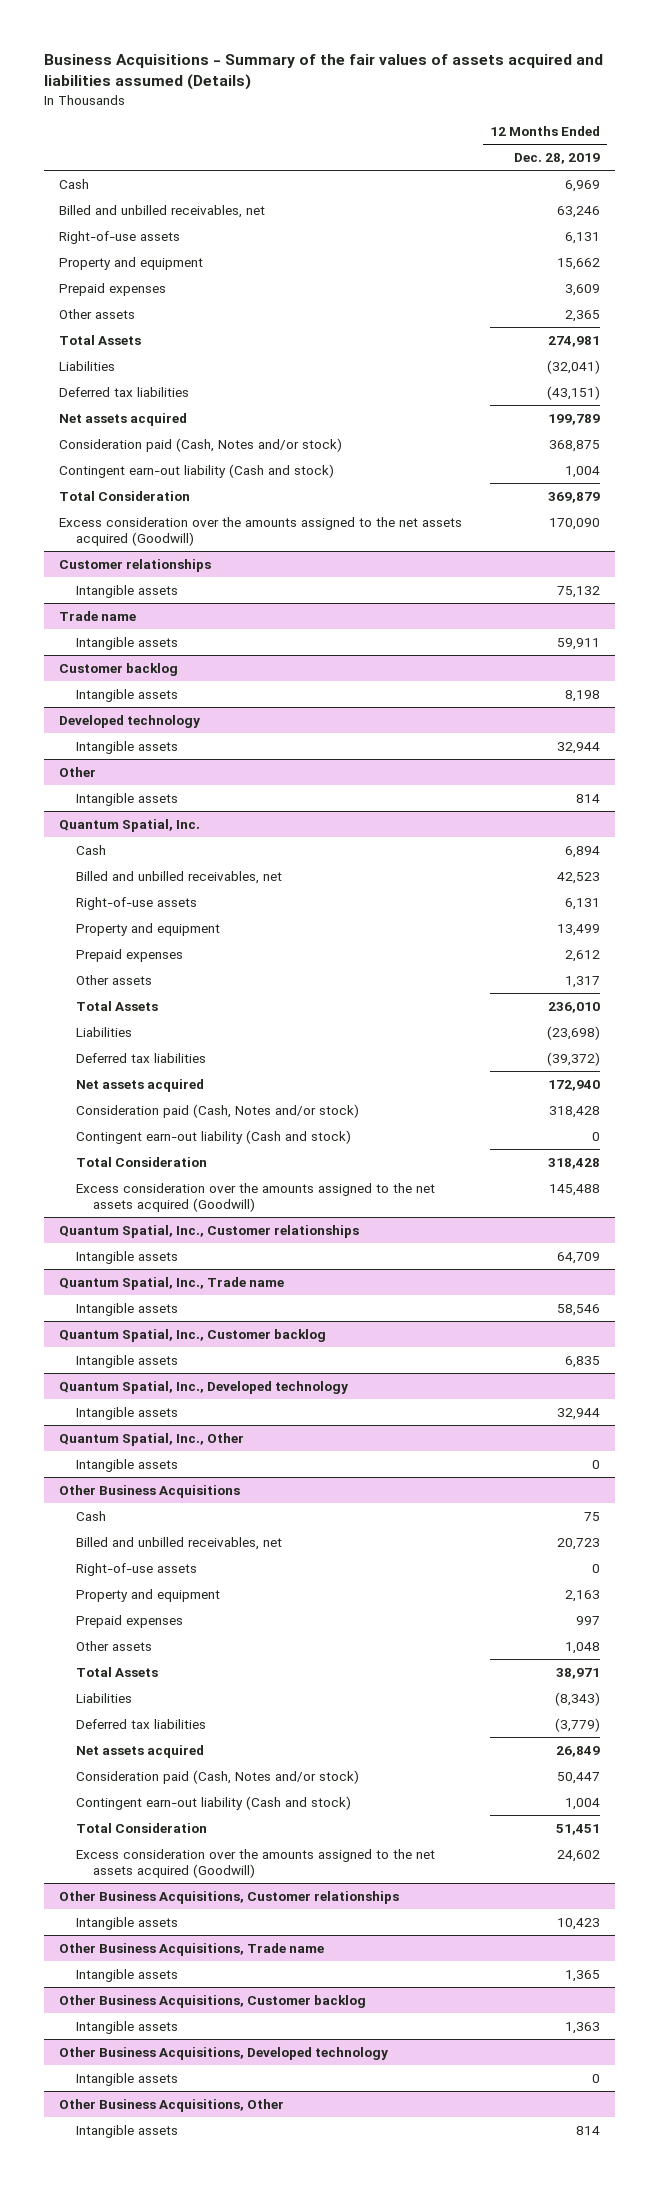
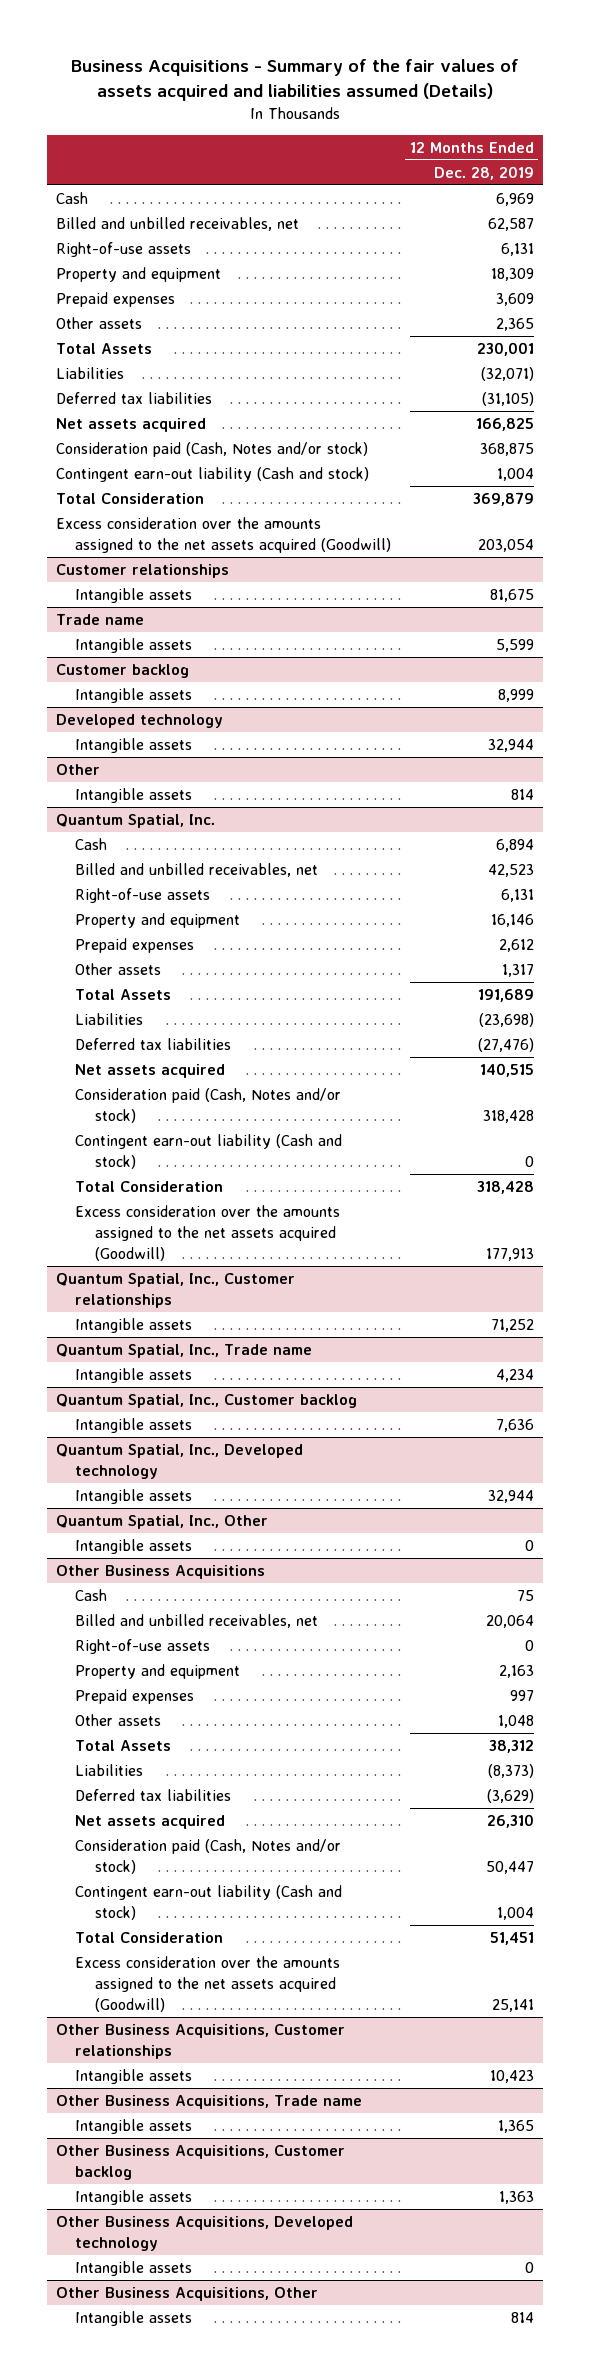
[557,205,601,218] 63,246 -> [487,218,534,232] 62,587
[557,257,601,270] 15,662 -> [490,268,534,282] 18,309
[548,335,601,347] 274,981 -> [476,342,534,357] 230,001
[547,359,601,374] (32,041) -> [480,367,534,382] (32,071)
[547,385,601,400] (43,151) -> [481,392,534,407] (31,105)
[548,413,601,425] 199,789 -> [475,418,534,432] 166,825
[549,517,601,530] 170,090 -> [477,538,534,552] 203,054
[557,585,601,598] 75,132 -> [489,589,534,603] 81,675
[557,637,601,650] 59,911 -> [495,639,534,653] 5,599
[565,689,601,702] 8,198 -> [497,689,534,703] 8,999
[557,923,601,936] 13,499 -> [490,914,534,928] 16,146
[548,1001,601,1013] 236,010 -> [477,989,534,1003] 191,689
[547,1051,601,1066] (39,372) -> [477,1038,534,1053] (27,476)
[548,1079,601,1091] 172,940 -> [479,1063,534,1078] 140,515
[549,1183,601,1196] 145,488 -> [485,1247,534,1261] 177,913
[557,1251,601,1264] 64,709 -> [490,1319,534,1333] 71,252
[557,1303,601,1316] 58,546 -> [495,1369,534,1383] 4,234
[565,1355,601,1368] 6,835 -> [495,1419,534,1433] 7,636
[557,1537,601,1550] 20,723 -> [485,1615,534,1629] 20,064
[556,1667,601,1679] 38,971 -> [488,1740,534,1754] 38,312
[555,1691,601,1706] (8,343) -> [487,1764,534,1779] (8,373)
[555,1717,601,1732] (3,779) -> [486,1789,534,1804] (3,629)
[556,1745,601,1757] 26,849 -> [486,1814,534,1829] 26,310
[557,1849,601,1862] 24,602 -> [491,1998,534,2012] 25,141

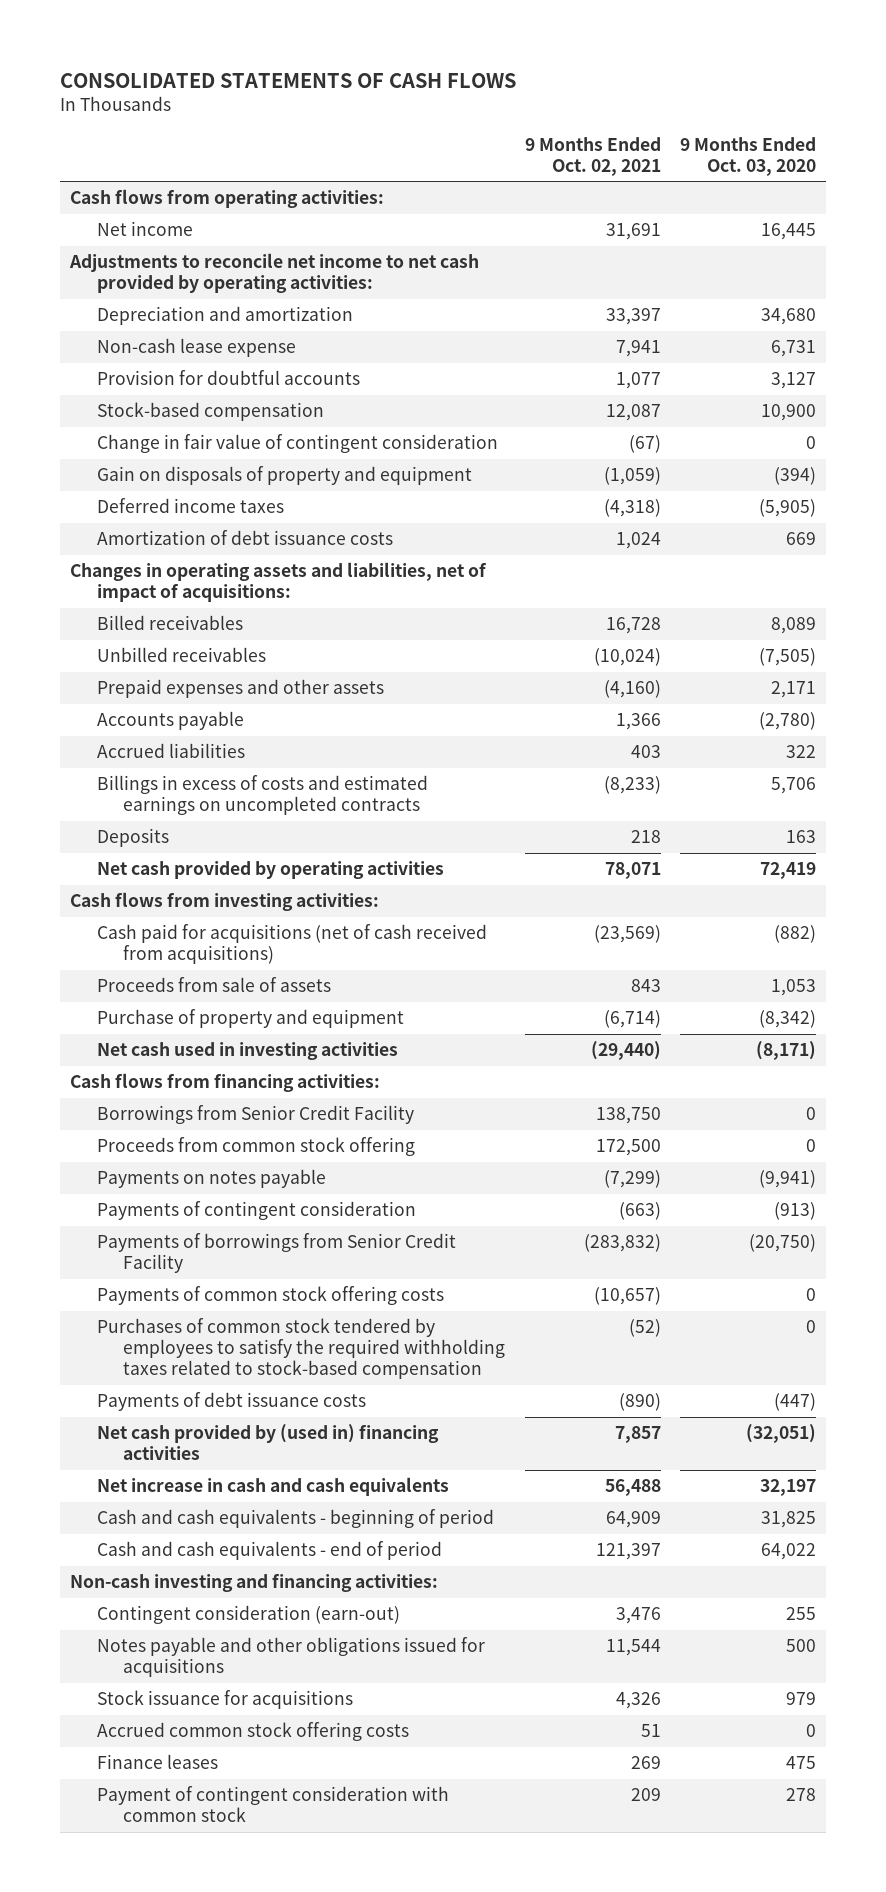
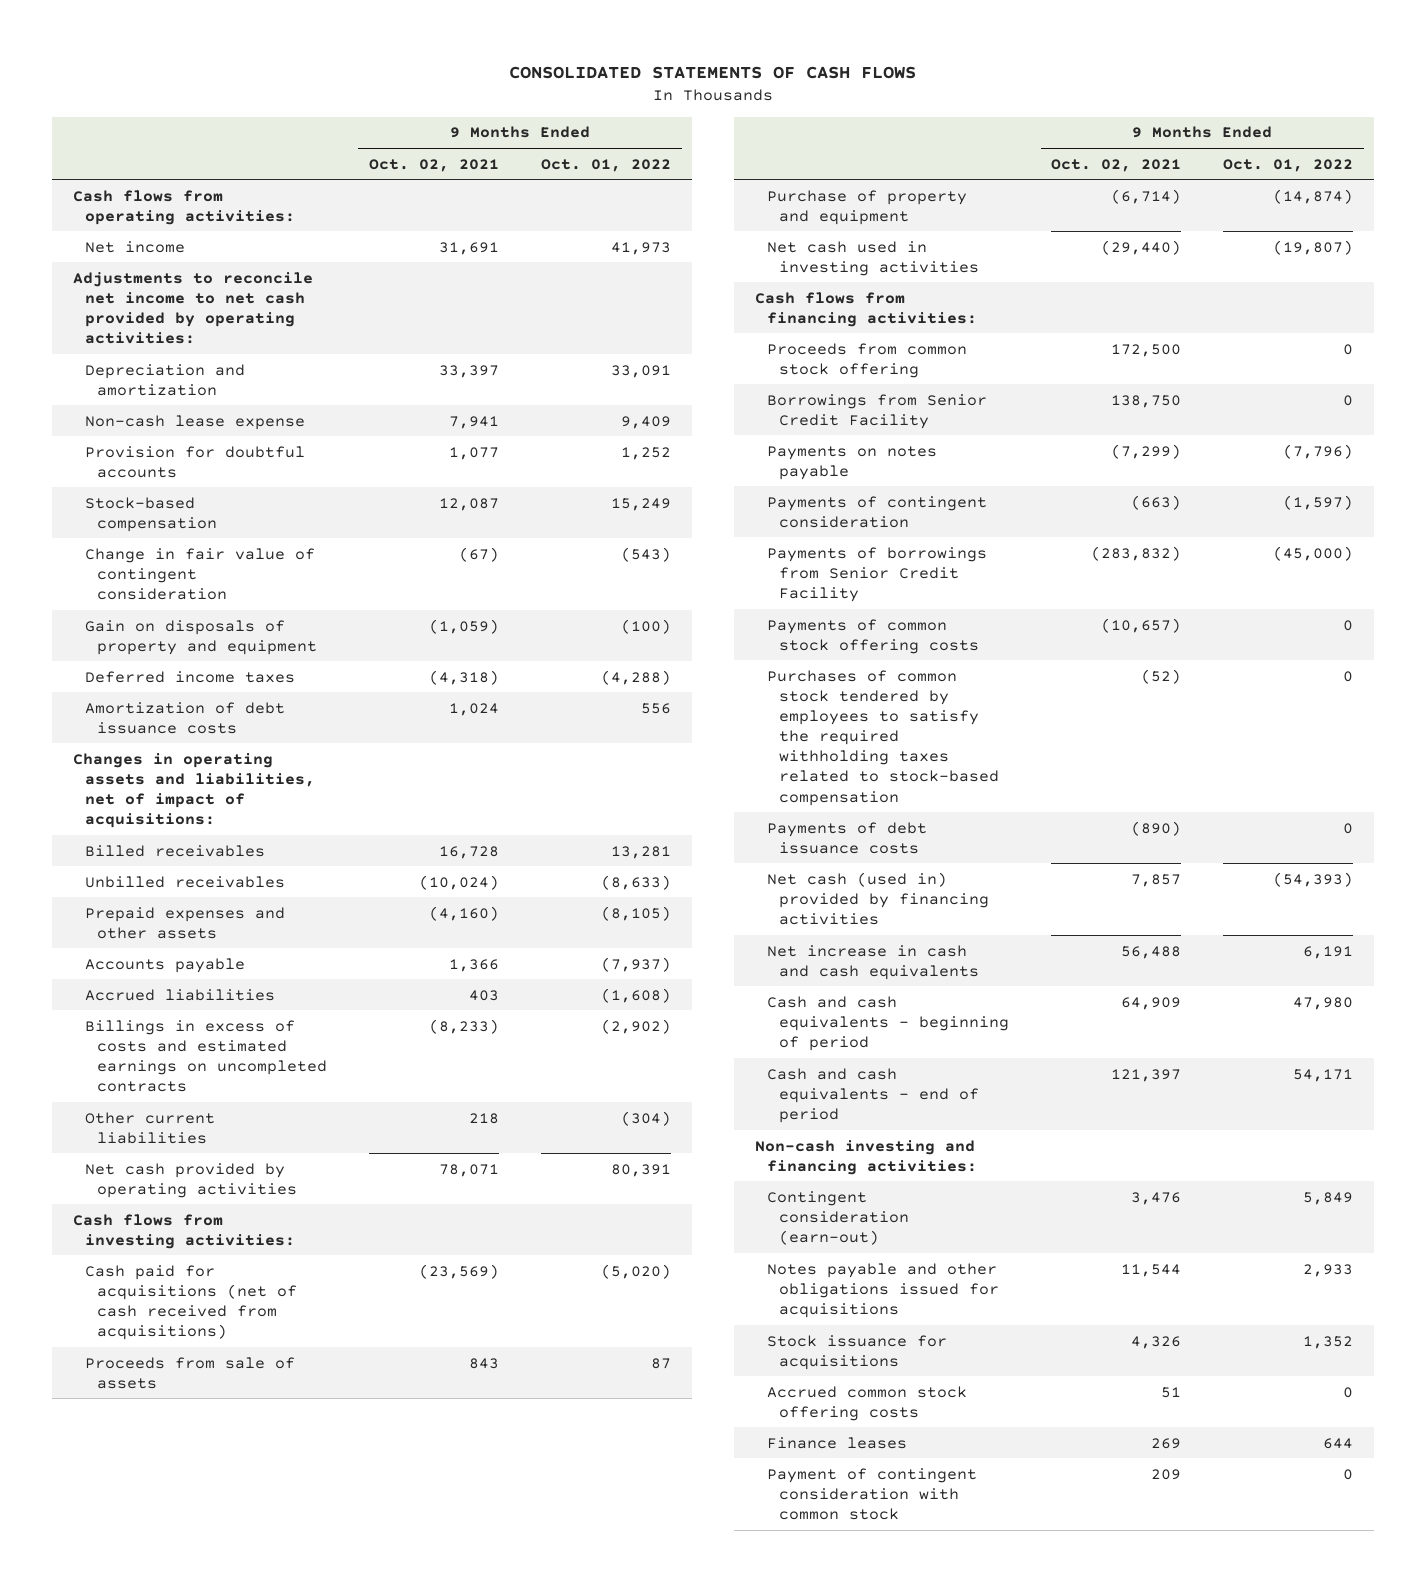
[680,136,817,176] 9 Months Ended Oct. 03, 2020 -> none
none -> [541,158,672,172] Oct. 01, 2022
[96,828,169,848] Deposits -> [84,1111,215,1144] Other current liabilities
[96,1105,414,1125] Borrowings from Senior Credit Facility -> [767,393,988,429] Borrowings from Senior Credit Facility
[96,1424,439,1461] Net cash provided by (used in) financing activities -> [767,871,990,925] Net cash (used in) provided by financing activities

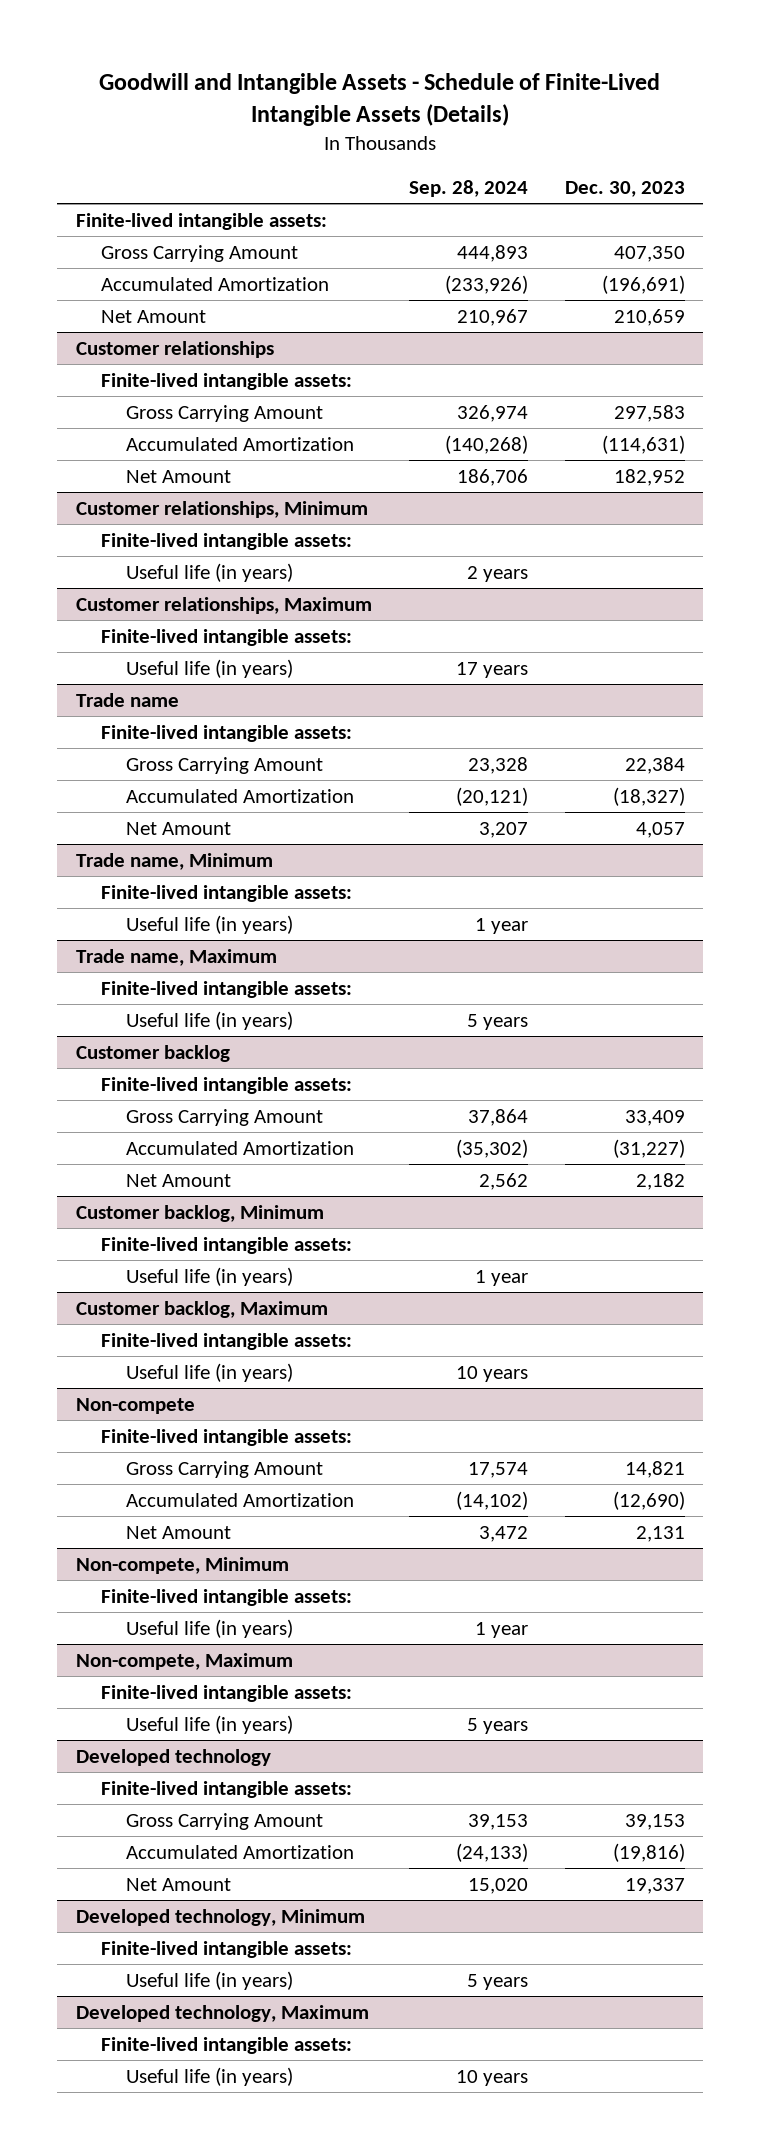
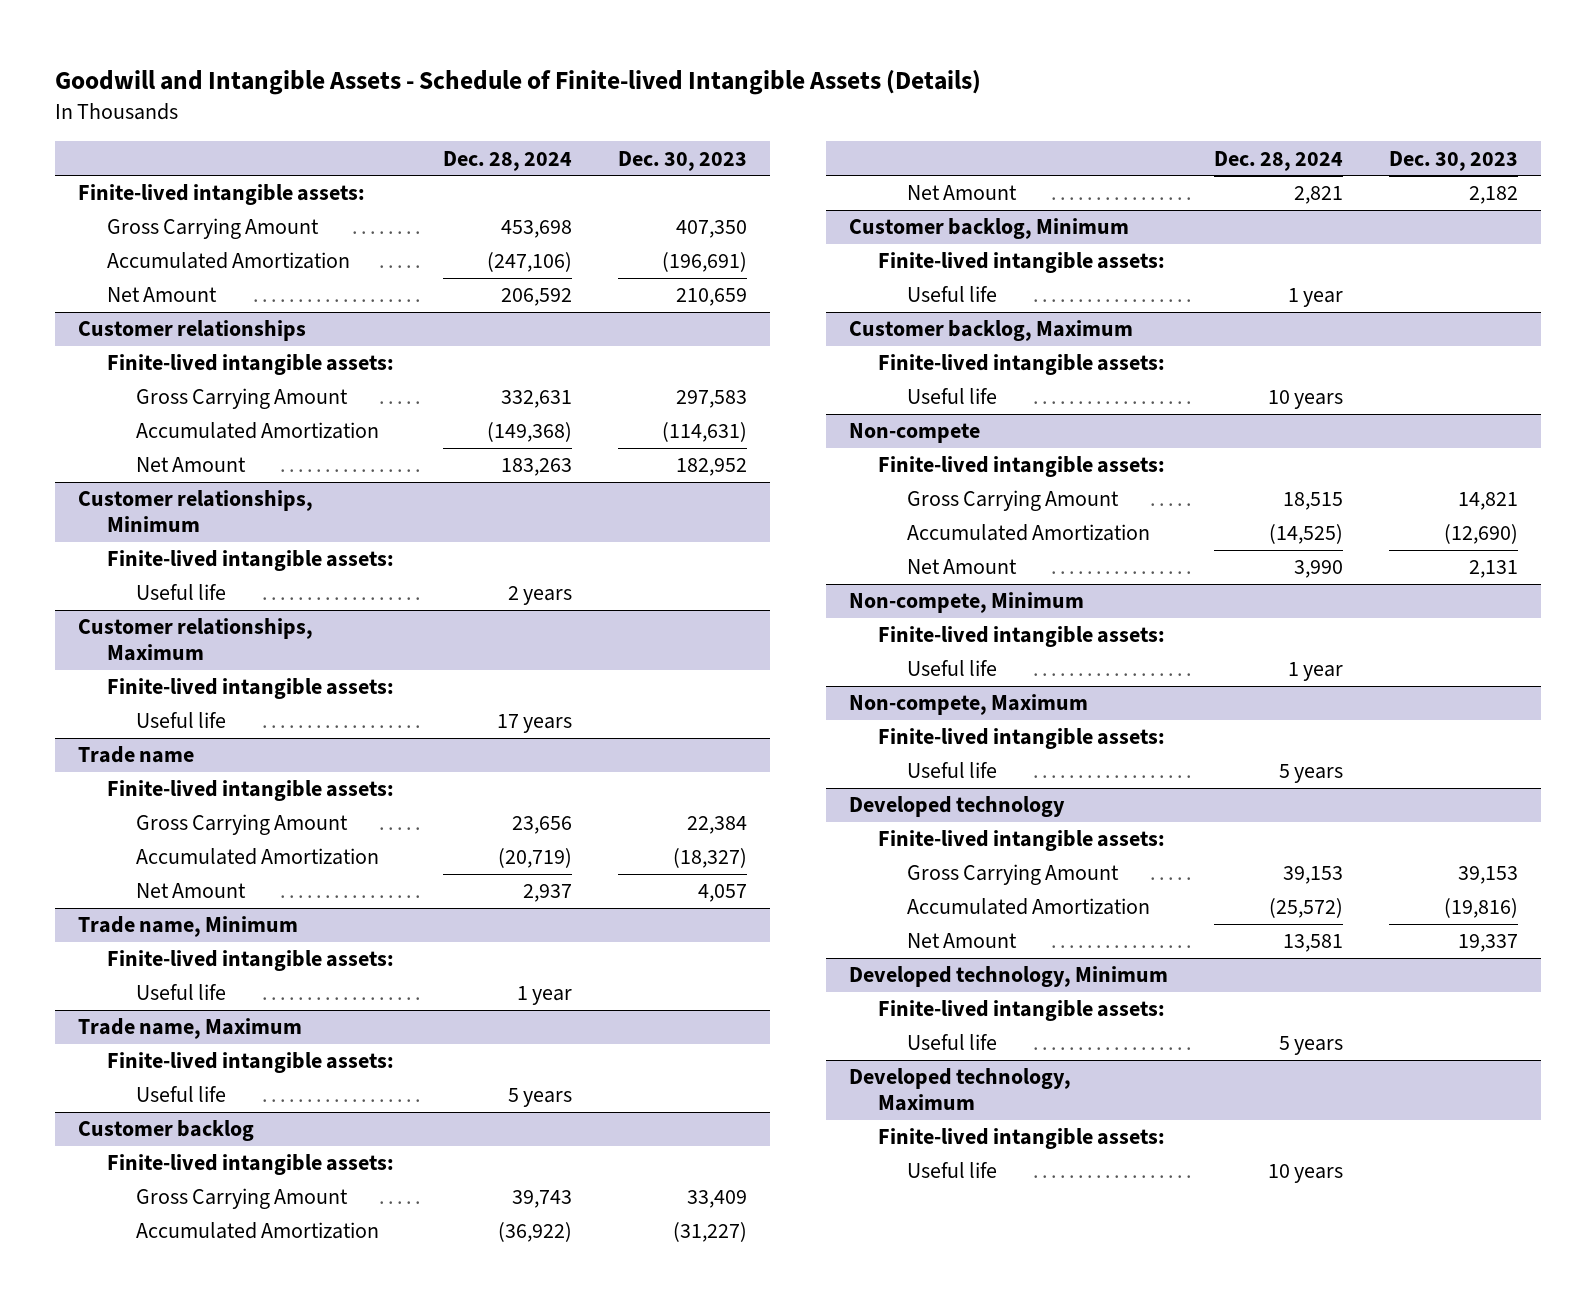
[99,72,661,127] Goodwill and Intangible Assets - Schedule of Finite-Lived Intangible Assets (Details) -> [55,70,982,96] Goodwill and Intangible Assets - Schedule of Finite-lived Intangible Assets (Details)
[408,180,528,198] Sep. 28, 2024 -> none
none -> [443,150,573,171] Dec. 28, 2024
[125,562,293,582] Useful life (in years) -> [136,584,227,601] Useful life
[125,658,293,678] Useful life (in years) -> [136,712,227,729] Useful life
[125,914,293,934] Useful life (in years) -> [136,984,227,1001] Useful life
[125,1010,293,1030] Useful life (in years) -> [136,1086,227,1103] Useful life
[125,1266,293,1286] Useful life (in years) -> [907,286,998,303] Useful life
[125,1362,293,1382] Useful life (in years) -> [907,388,998,405] Useful life
[125,1618,293,1638] Useful life (in years) -> [907,660,998,677] Useful life
[125,1714,293,1734] Useful life (in years) -> [907,762,998,779] Useful life
[125,1970,293,1990] Useful life (in years) -> [907,1034,998,1051] Useful life
[125,2066,293,2086] Useful life (in years) -> [907,1162,998,1179] Useful life

